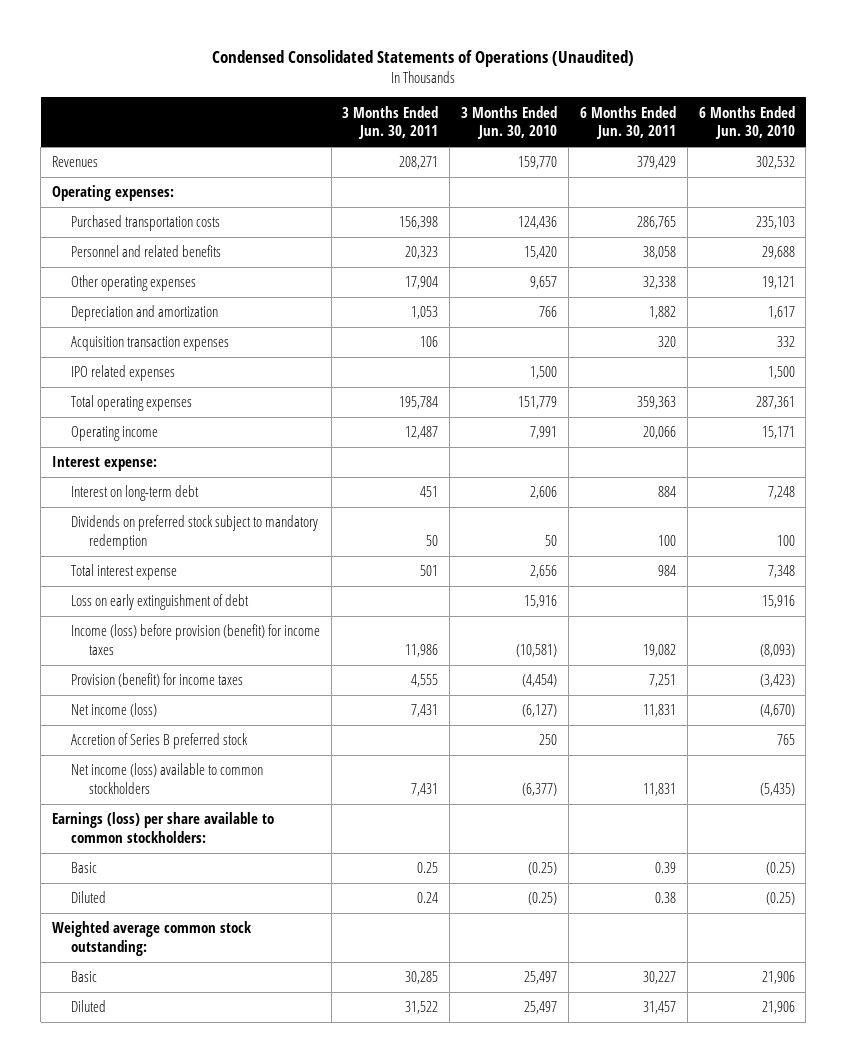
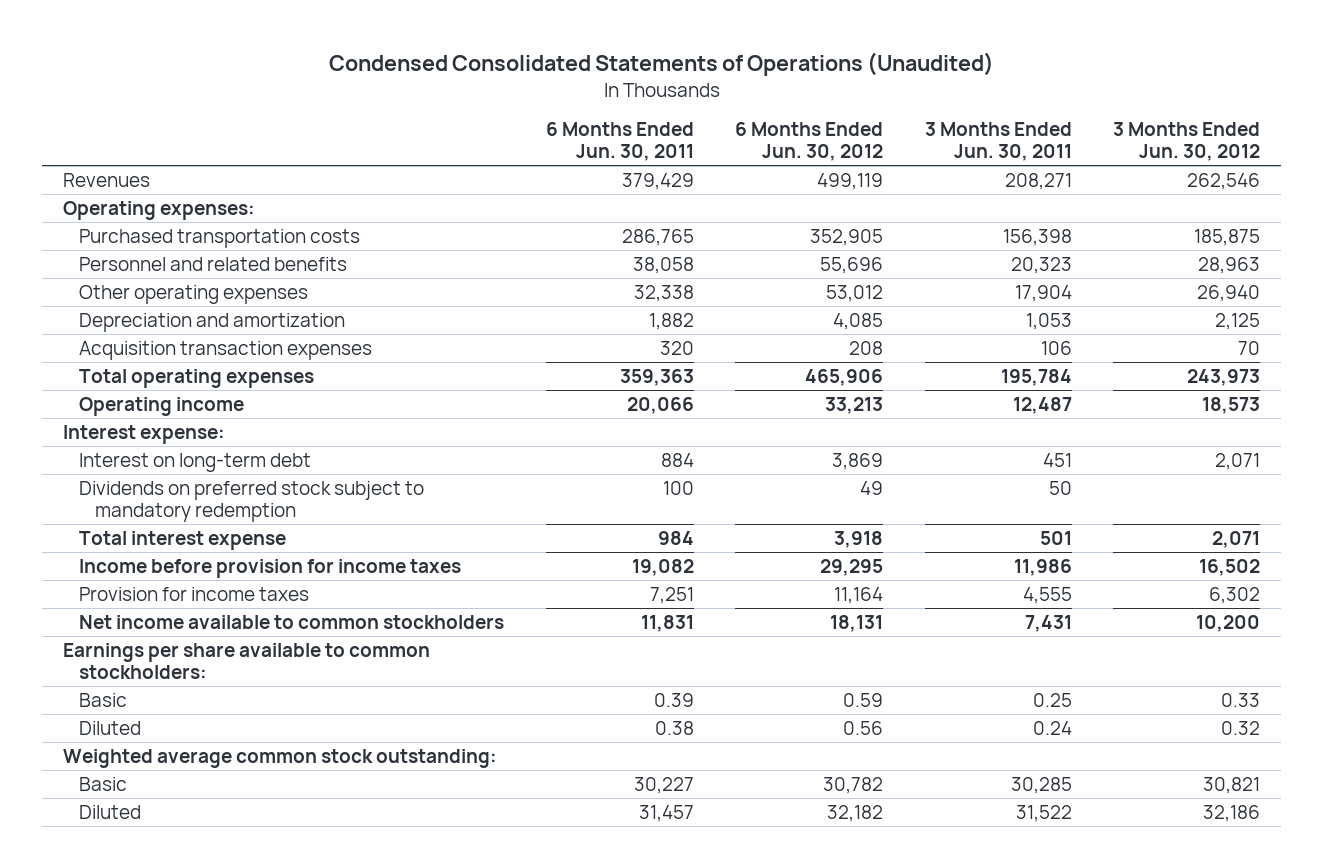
[461,105,558,140] 3 Months Ended Jun. 30, 2010 -> none
[698,105,795,140] 6 Months Ended Jun. 30, 2010 -> none
none -> [735,122,884,162] 6 Months Ended Jun. 30, 2012
none -> [1113,122,1261,162] 3 Months Ended Jun. 30, 2012
[70,365,175,382] IPO related expenses -> none
[70,594,249,611] Loss on early extinguishment of debt -> none
[70,703,157,718] Net income (loss) -> none
[70,733,248,750] Accretion of Series B preferred stock -> none
[70,624,320,655] Income (loss) before provision (benefit) for income taxes -> [79,558,462,578] Income before provision for income taxes
[70,673,243,688] Provision (benefit) for income taxes -> [79,586,310,601] Provision for income taxes
[70,763,263,794] Net income (loss) available to common stockholders -> [79,614,505,629] Net income available to common stockholders
[52,812,275,843] Earnings (loss) per share available to common stockholders: -> [62,642,430,680] Earnings per share available to common stockholders:

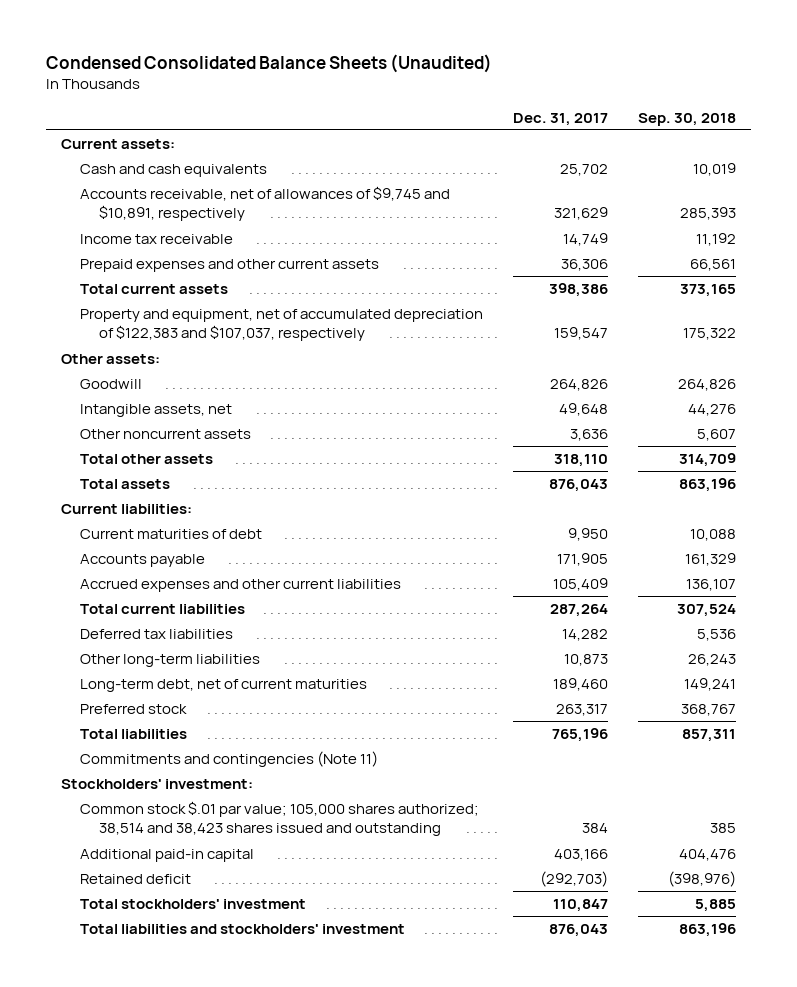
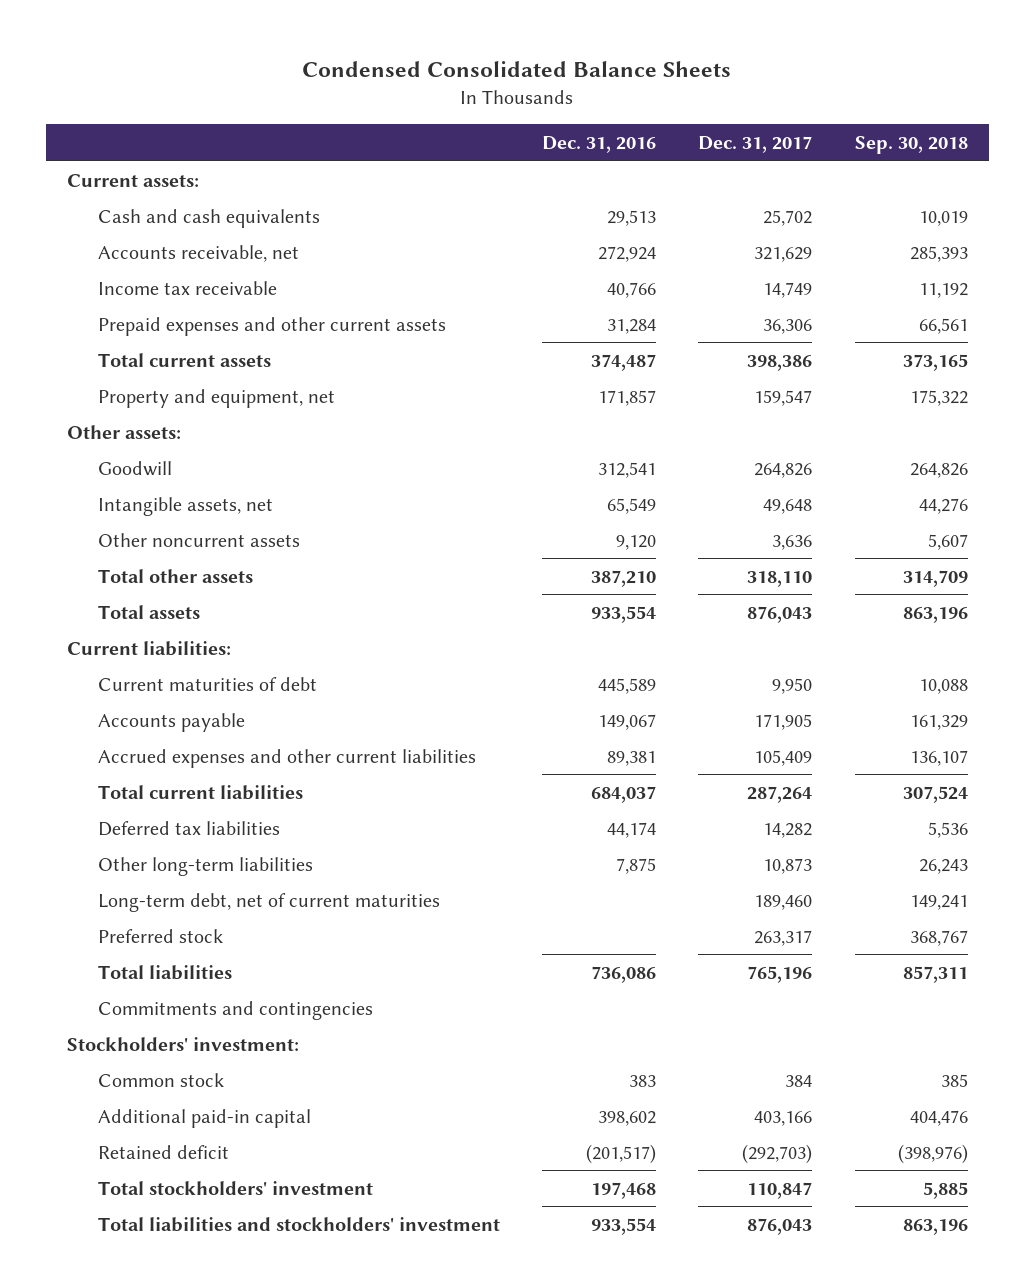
[46,54,493,74] Condensed Consolidated Balance Sheets (Unaudited) -> [302,60,732,77] Condensed Consolidated Balance Sheets
none -> [542,136,657,154] Dec. 31, 2016
[80,186,451,222] Accounts receivable, net of allowances of $9,745 and $10,891, respectively -> [97,244,299,262] Accounts receivable, net
[80,309,484,342] Property and equipment, net of accumulated depreciation of $122,383 and $107,037, respectively -> [97,388,335,408] Property and equipment, net
[80,751,379,768] Commitments and contingencies (Note 11) -> [97,1000,373,1020] Commitments and contingencies
[80,801,480,837] Common stock $.01 par value; 105,000 shares authorized; 38,514 and 38,423 shares issued and outstanding -> [97,1072,224,1087] Common stock

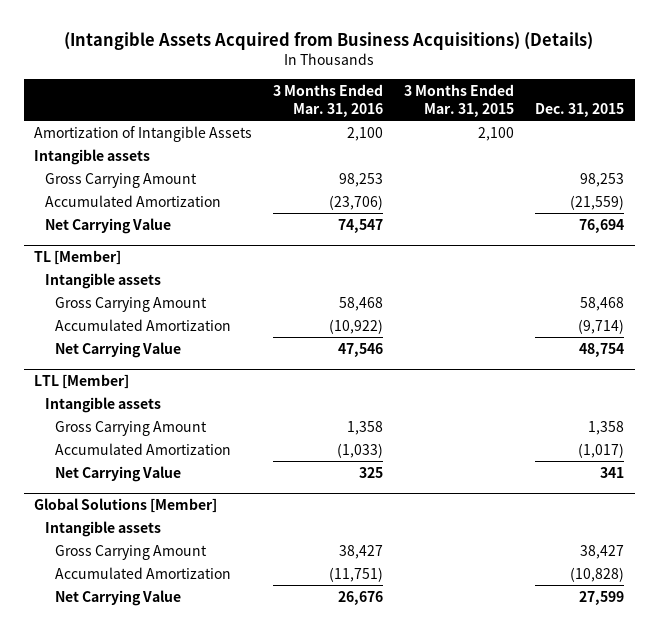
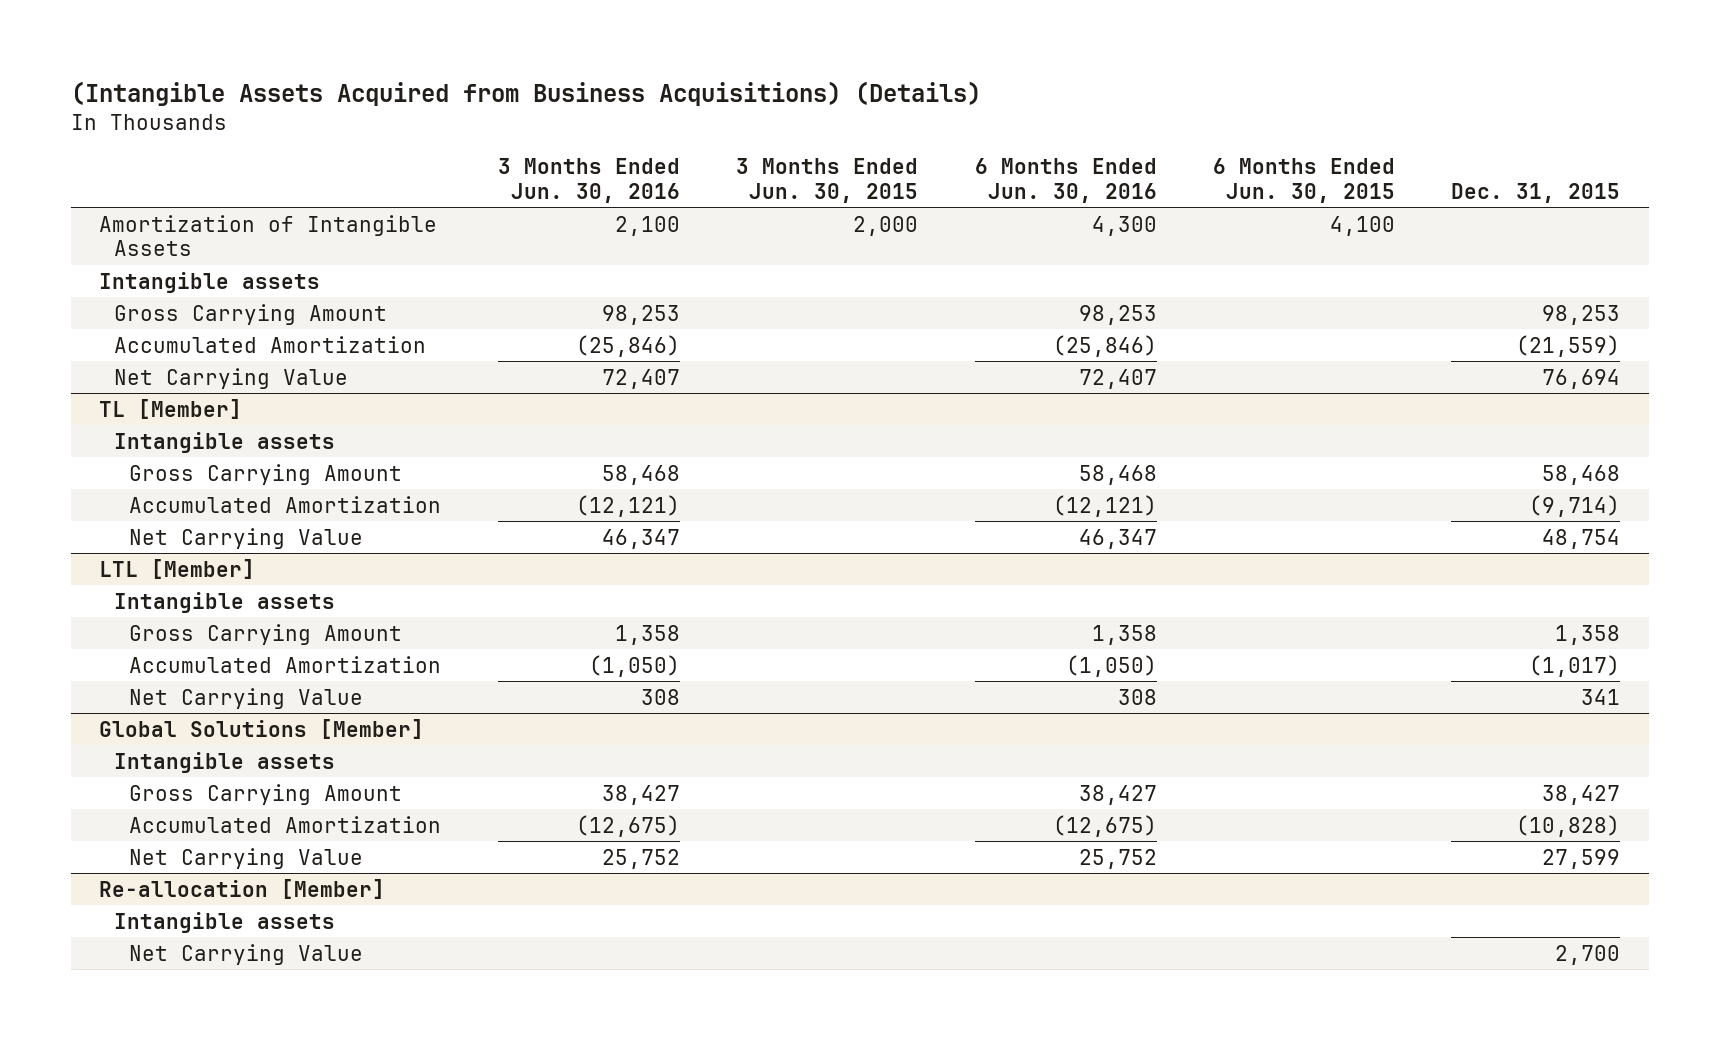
[273,84,384,118] 3 Months Ended Mar. 31, 2016 -> none
[404,84,515,118] 3 Months Ended Mar. 31, 2015 -> none
none -> [497,157,680,203] 3 Months Ended Jun. 30, 2016
none -> [736,157,919,203] 3 Months Ended Jun. 30, 2015
none -> [974,157,1157,203] 6 Months Ended Jun. 30, 2016
none -> [1213,157,1396,203] 6 Months Ended Jun. 30, 2015
none -> [98,878,385,899] Re-allocation [Member]
none -> [113,911,335,933] Intangible assets
none -> [129,943,364,965] Net Carrying Value

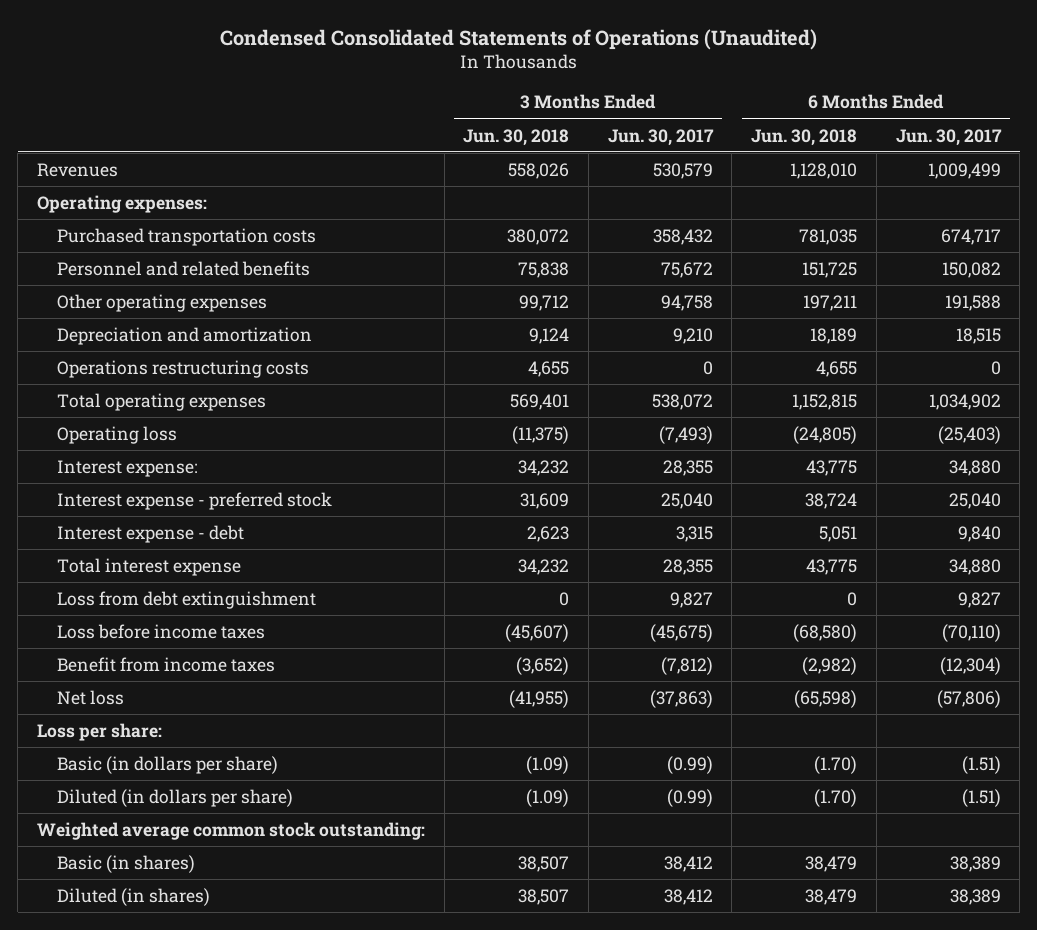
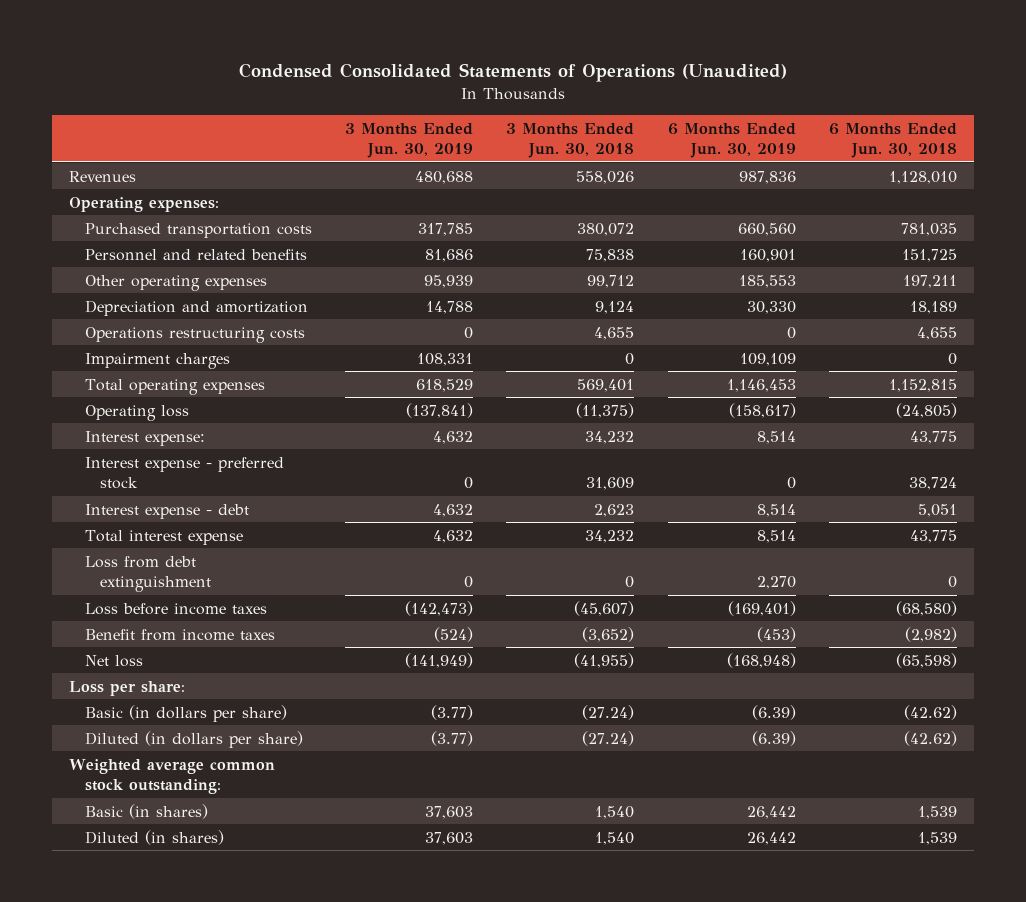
[607,128,714,146] Jun. 30, 2017 -> none
[895,128,1002,146] Jun. 30, 2017 -> none
none -> [344,122,473,158] 3 Months Ended Jun. 30, 2019
none -> [667,122,796,158] 6 Months Ended Jun. 30, 2019
none -> [84,352,230,369] Impairment charges
[526,755,570,774] (1.09) -> [582,704,635,720] (27.24)
[814,755,858,774] (1.70) -> [904,704,958,720] (42.62)
[526,788,570,807] (1.09) -> [582,730,635,746] (27.24)
[814,788,858,807] (1.70) -> [904,730,958,746] (42.62)
[518,855,570,872] 38,507 -> [595,805,635,819] 1,540
[805,855,858,872] 38,479 -> [918,805,958,819] 1,539
[518,888,570,905] 38,507 -> [595,831,635,845] 1,540
[805,888,858,905] 38,479 -> [918,831,958,845] 1,539

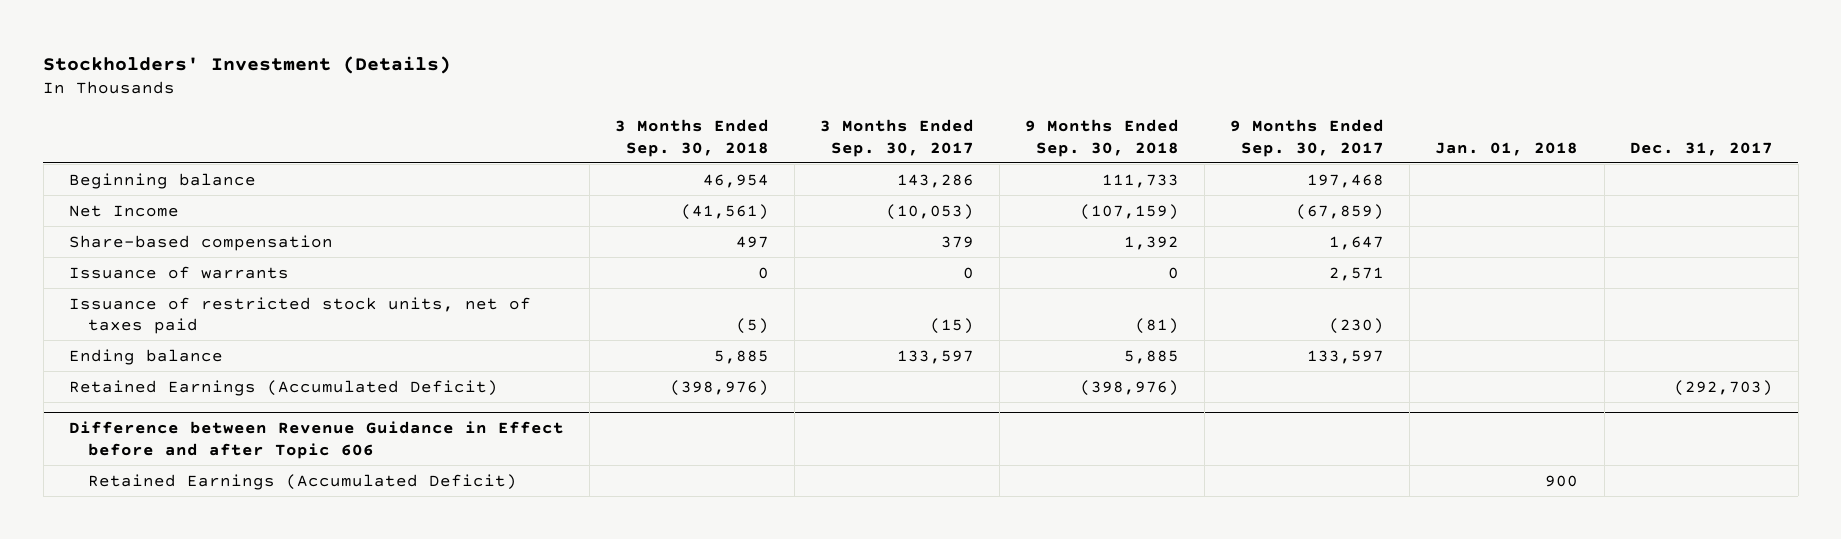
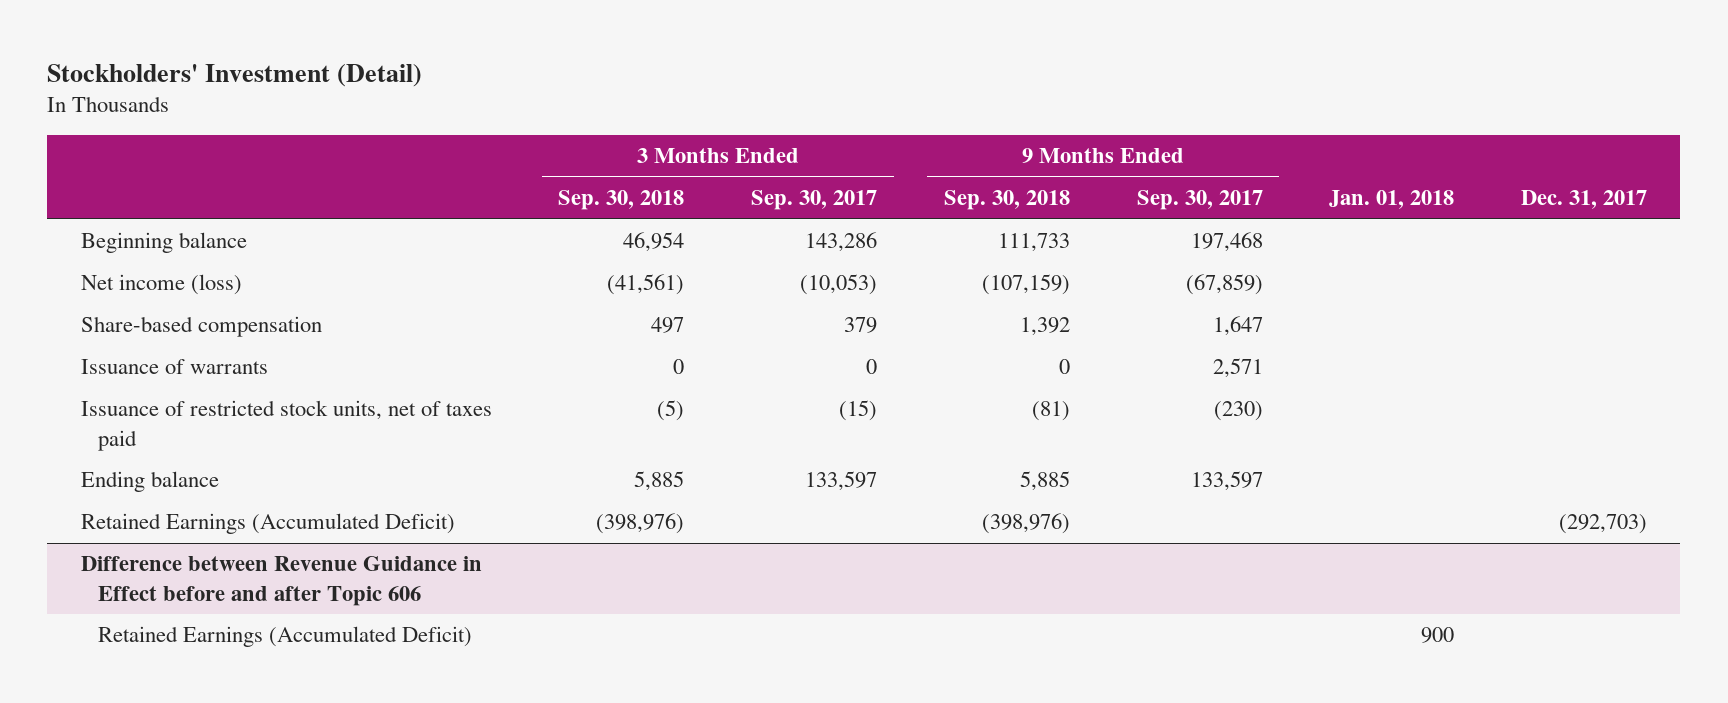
[43,55,452,74] Stockholders' Investment (Details) -> [47,64,423,88] Stockholders' Investment (Detail)
[68,204,179,217] Net Income -> [80,274,242,296] Net income (loss)

